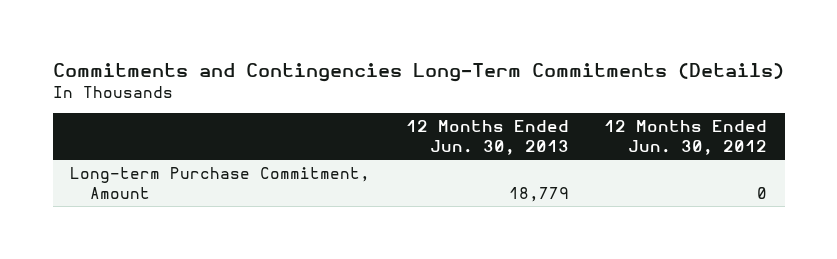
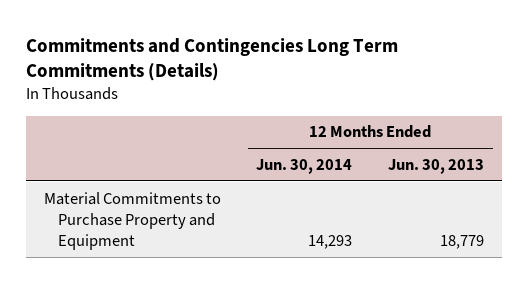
[52,62,784,82] Commitments and Contingencies Long-Term Commitments (Details) -> [26,37,399,82] Commitments and Contingencies Long Term Commitments (Details)
[604,120,768,155] 12 Months Ended Jun. 30, 2012 -> none
none -> [256,158,353,174] Jun. 30, 2014
[70,167,371,199] Long-term Purchase Commitment, Amount -> [44,191,222,251] Material Commitments to Purchase Property and Equipment

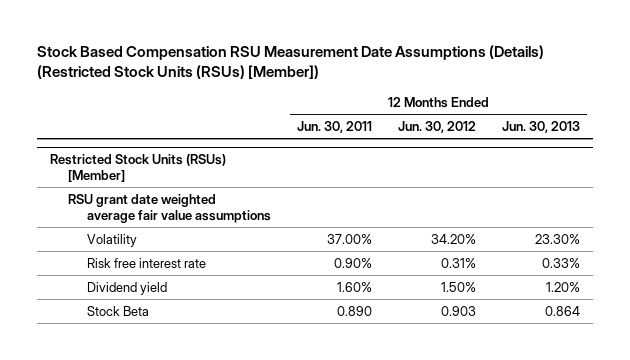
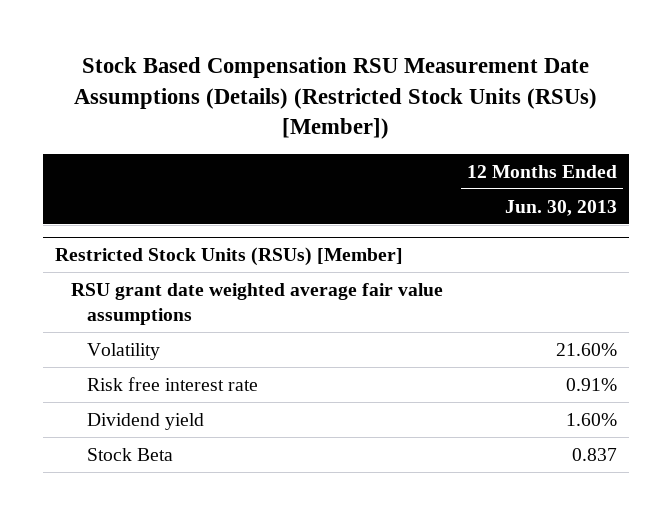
[296,120,372,133] Jun. 30, 2011 -> none
[398,120,477,133] Jun. 30, 2012 -> none
[535,233,581,244] 23.30% -> [556,342,618,356] 21.60%
[542,257,581,268] 0.33% -> [566,377,618,391] 0.91%
[546,281,581,292] 1.20% -> [566,412,618,426] 1.60%
[545,305,581,316] 0.864 -> [572,447,618,461] 0.837

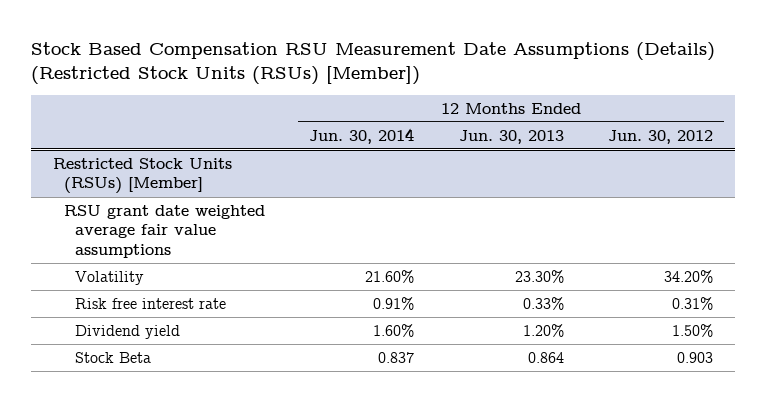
none -> [309,127,415,144] Jun. 30, 2014
none -> [607,129,713,144] Jun. 30, 2012
[556,342,618,356] 21.60% -> [514,269,564,283] 23.30%
[566,377,618,391] 0.91% -> [522,296,564,310] 0.33%
[566,412,618,426] 1.60% -> [522,323,564,337] 1.20%
[572,447,618,461] 0.837 -> [527,351,564,363] 0.864

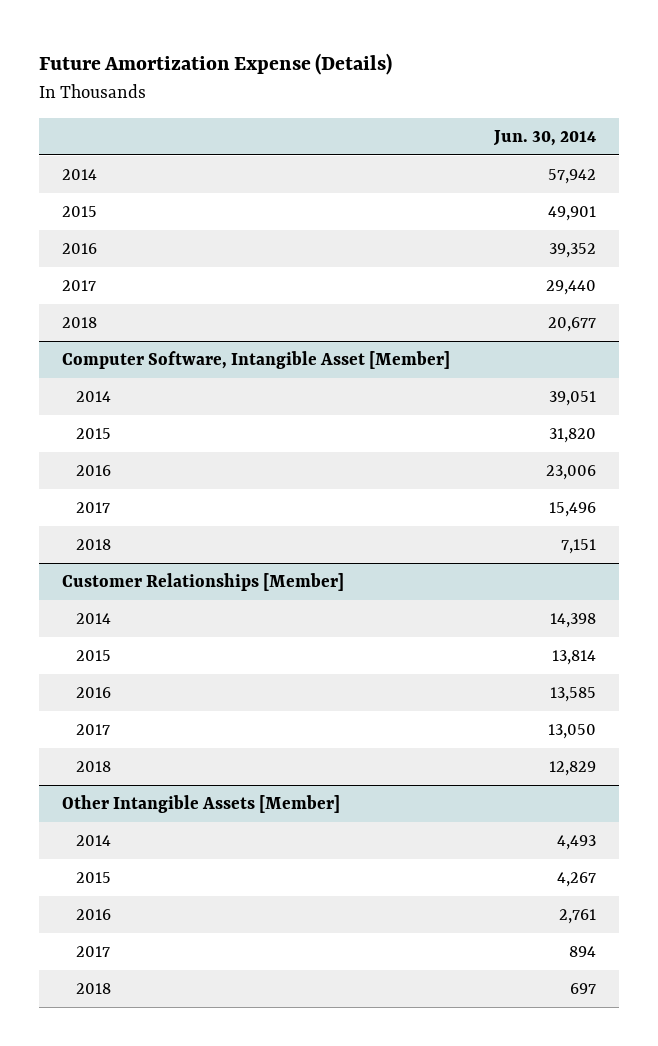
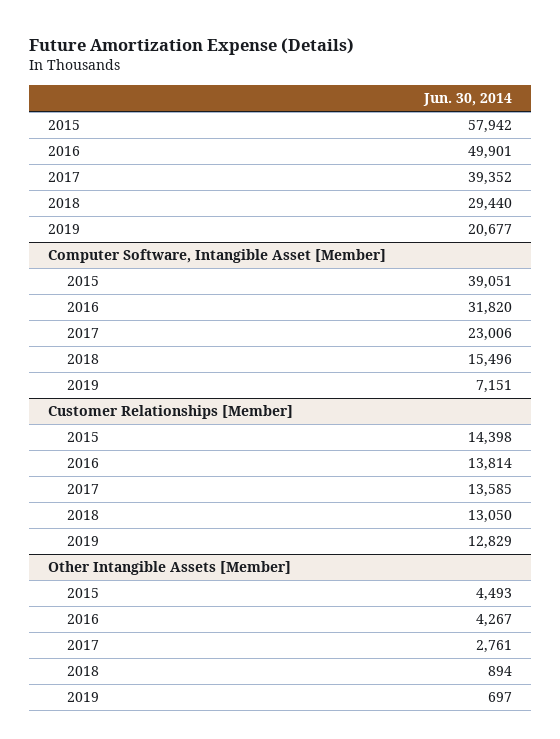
[61,169,97,181] 2014 -> [48,120,81,131] 2015
[61,206,97,218] 2015 -> [48,146,81,157] 2016
[61,243,97,255] 2016 -> [48,172,81,183] 2017
[61,280,96,292] 2017 -> [48,198,81,209] 2018
[61,317,97,329] 2018 -> [48,224,81,235] 2019
[75,391,111,403] 2014 -> [67,276,100,287] 2015
[75,428,111,440] 2015 -> [67,302,100,313] 2016
[75,465,111,477] 2016 -> [67,328,100,339] 2017
[75,502,110,514] 2017 -> [67,354,100,365] 2018
[75,539,111,551] 2018 -> [67,380,100,391] 2019
[75,613,111,625] 2014 -> [67,432,100,443] 2015
[75,650,111,662] 2015 -> [67,458,100,469] 2016
[75,687,111,699] 2016 -> [67,484,100,495] 2017
[75,724,110,736] 2017 -> [67,510,100,521] 2018
[75,761,111,773] 2018 -> [67,536,100,547] 2019
[75,835,111,847] 2014 -> [67,588,100,599] 2015
[75,872,111,884] 2015 -> [67,614,100,625] 2016
[75,909,111,921] 2016 -> [67,640,100,651] 2017
[75,946,110,958] 2017 -> [67,666,100,677] 2018
[75,983,111,995] 2018 -> [67,692,100,703] 2019

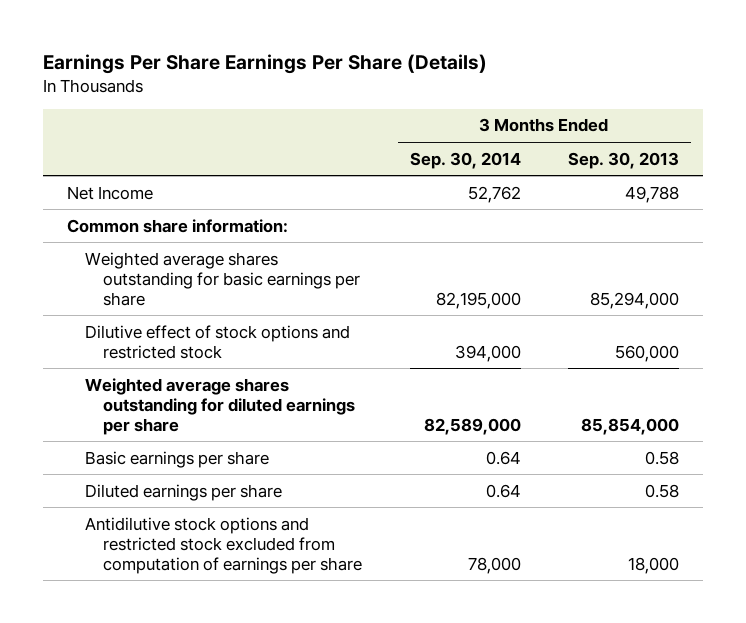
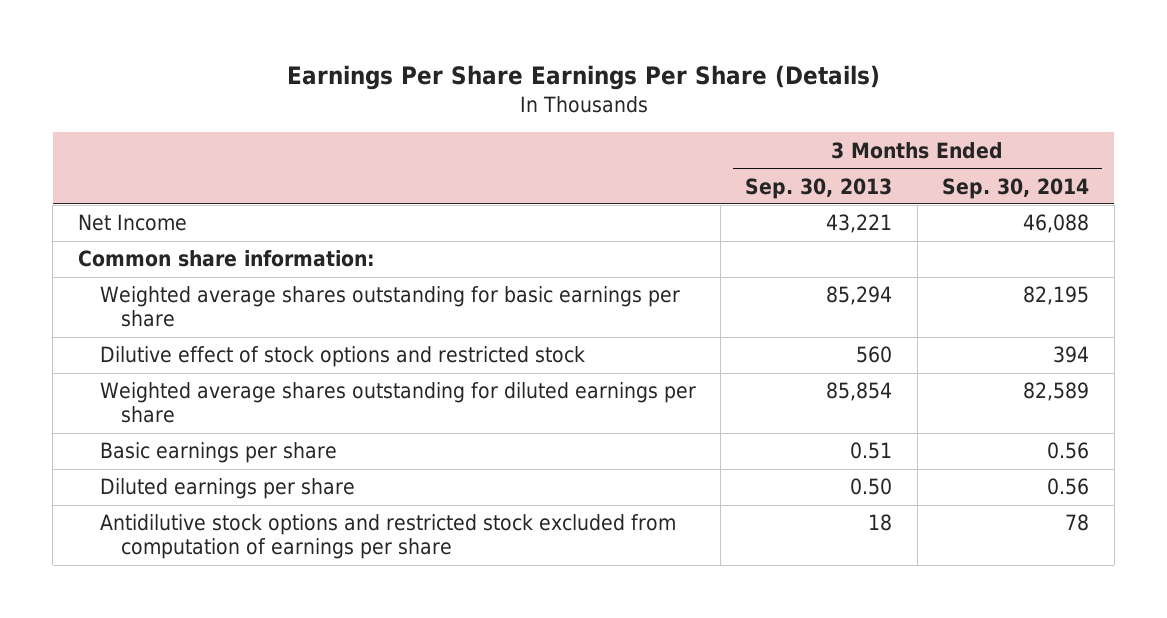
[467,185,521,203] 52,762 -> [1023,214,1090,234] 46,088
[625,185,680,203] 49,788 -> [826,214,893,234] 43,221
[435,291,521,309] 82,195,000 -> [1023,286,1090,306] 82,195
[590,291,680,309] 85,294,000 -> [826,286,893,306] 85,294
[454,344,521,362] 394,000 -> [1053,346,1090,364] 394
[615,344,680,362] 560,000 -> [856,346,893,364] 560
[423,417,521,435] 82,589,000 -> [1023,382,1090,402] 82,589
[581,417,680,435] 85,854,000 -> [826,382,893,402] 85,854
[485,450,521,465] 0.64 -> [1047,442,1090,460] 0.56
[645,450,680,465] 0.58 -> [850,442,893,460] 0.51
[485,483,521,498] 0.64 -> [1047,478,1090,496] 0.56
[645,483,680,498] 0.58 -> [850,478,893,496] 0.50
[467,556,521,574] 78,000 -> [1065,514,1090,532] 78
[628,556,680,574] 18,000 -> [868,514,893,532] 18

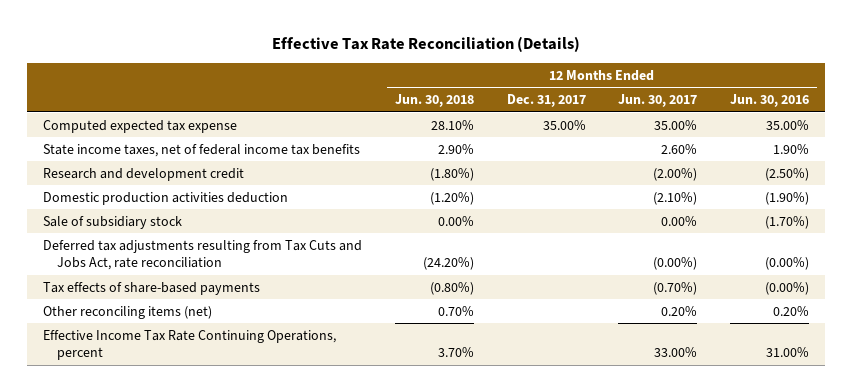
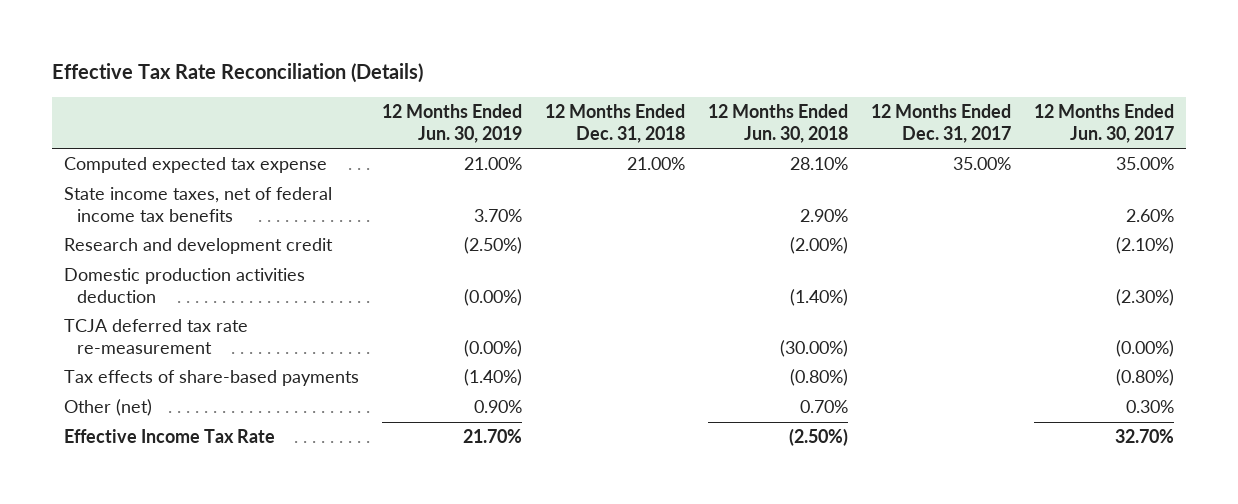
[730,94,810,108] Jun. 30, 2016 -> none
none -> [381,104,522,143] 12 Months Ended Jun. 30, 2019
none -> [544,104,685,143] 12 Months Ended Dec. 31, 2018
[43,215,183,229] Sale of subsidiary stock -> none
[429,167,474,181] (1.80%) -> [790,237,849,255] (2.00%)
[653,167,698,181] (2.00%) -> [1116,237,1175,255] (2.10%)
[429,191,474,205] (1.20%) -> [790,288,849,306] (1.40%)
[653,191,698,205] (2.10%) -> [1116,288,1175,306] (2.30%)
[43,239,363,271] Deferred tax adjustments resulting from Tax Cuts and Jobs Act, rate reconciliation -> [63,319,248,354] TCJA deferred tax rate re-measurement
[422,257,474,271] (24.20%) -> [780,339,849,357] (30.00%)
[653,281,698,295] (0.70%) -> [1116,369,1175,387] (0.80%)
[43,305,213,319] Other reconciling items (net) -> [63,399,152,417] Other (net)
[661,305,698,316] 0.20% -> [1126,400,1175,414] 0.30%
[43,329,337,361] Effective Income Tax Rate Continuing Operations, percent -> [63,429,275,444] Effective Income Tax Rate
[437,347,474,358] 3.70% -> [789,428,849,447] (2.50%)
[654,347,698,358] 33.00% -> [1115,429,1175,444] 32.70%

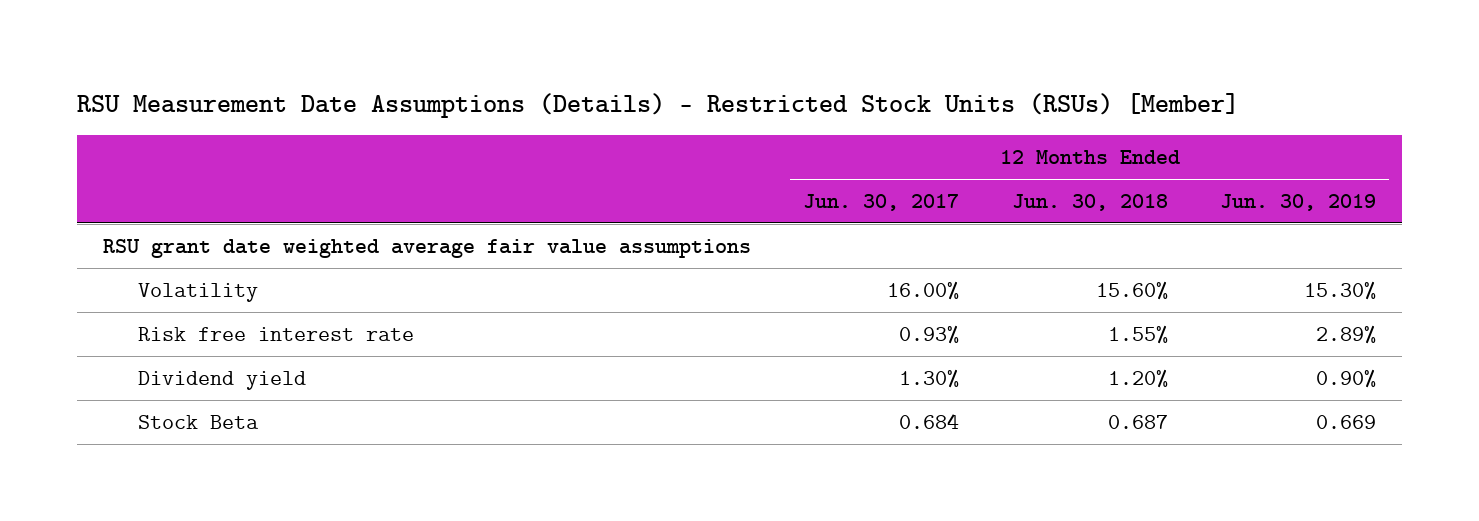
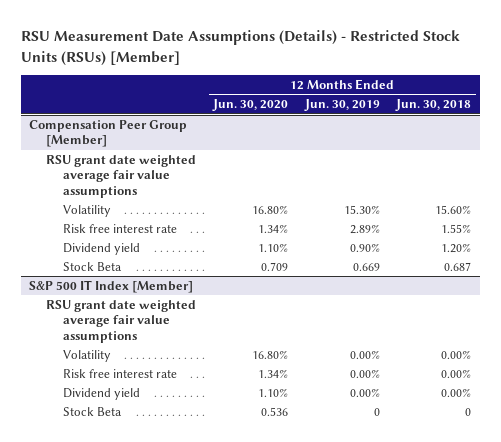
[803,193,960,211] Jun. 30, 2017 -> none
none -> [211,99,288,112] Jun. 30, 2020
none -> [29,120,188,148] Compensation Peer Group [Member]
none -> [29,280,194,294] S&P 500 IT Index [Member]
none -> [46,300,197,343] RSU grant date weighted average fair value assumptions
none -> [63,350,112,363] Volatility
none -> [63,369,178,379] Risk free interest rate
none -> [63,388,141,401] Dividend yield
none -> [63,407,123,417] Stock Beta

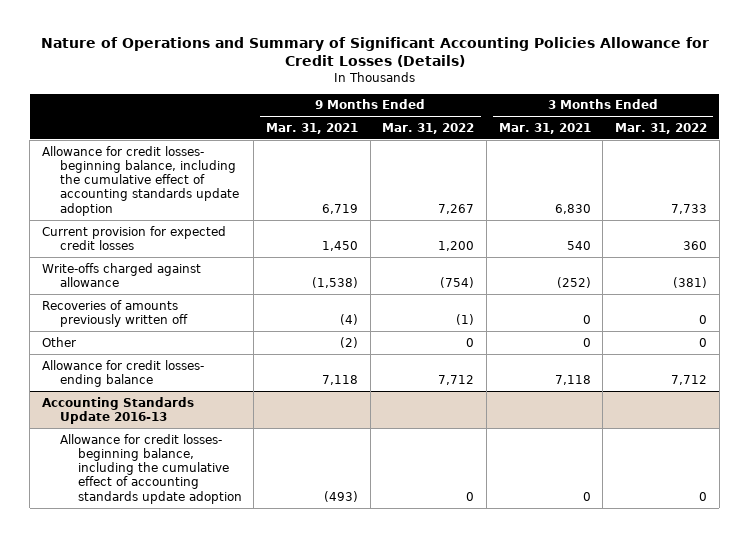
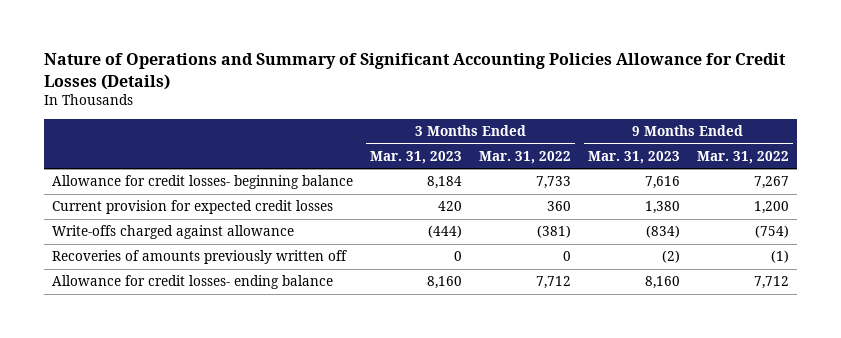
[266,122,359,134] Mar. 31, 2021 -> none
[498,122,591,134] Mar. 31, 2021 -> none
none -> [370,150,463,164] Mar. 31, 2023
none -> [587,150,680,164] Mar. 31, 2023
[42,145,239,216] Allowance for credit losses- beginning balance, including the cumulative effect of accounting standards update adoption -> [52,175,354,190] Allowance for credit losses- beginning balance
[42,336,77,347] Other -> none
[42,396,195,424] Accounting Standards Update 2016-13 -> none
[59,433,242,504] Allowance for credit losses- beginning balance, including the cumulative effect of accounting standards update adoption -> none

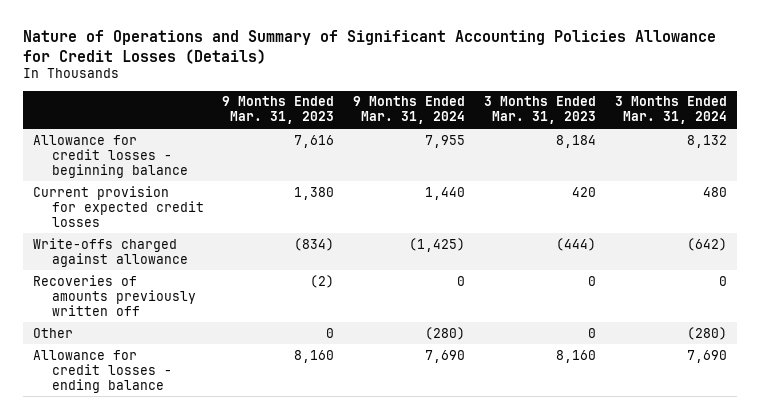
[479,150,572,164] Mar. 31, 2022 -> none
[696,150,789,164] Mar. 31, 2022 -> none
none -> [353,96,466,125] 9 Months Ended Mar. 31, 2024
none -> [615,96,728,125] 3 Months Ended Mar. 31, 2024
[52,175,354,190] Allowance for credit losses- beginning balance -> [32,134,188,178] Allowance for credit losses - beginning balance
none -> [32,327,73,338] Other
[52,275,334,290] Allowance for credit losses- ending balance -> [32,349,172,393] Allowance for credit losses - ending balance

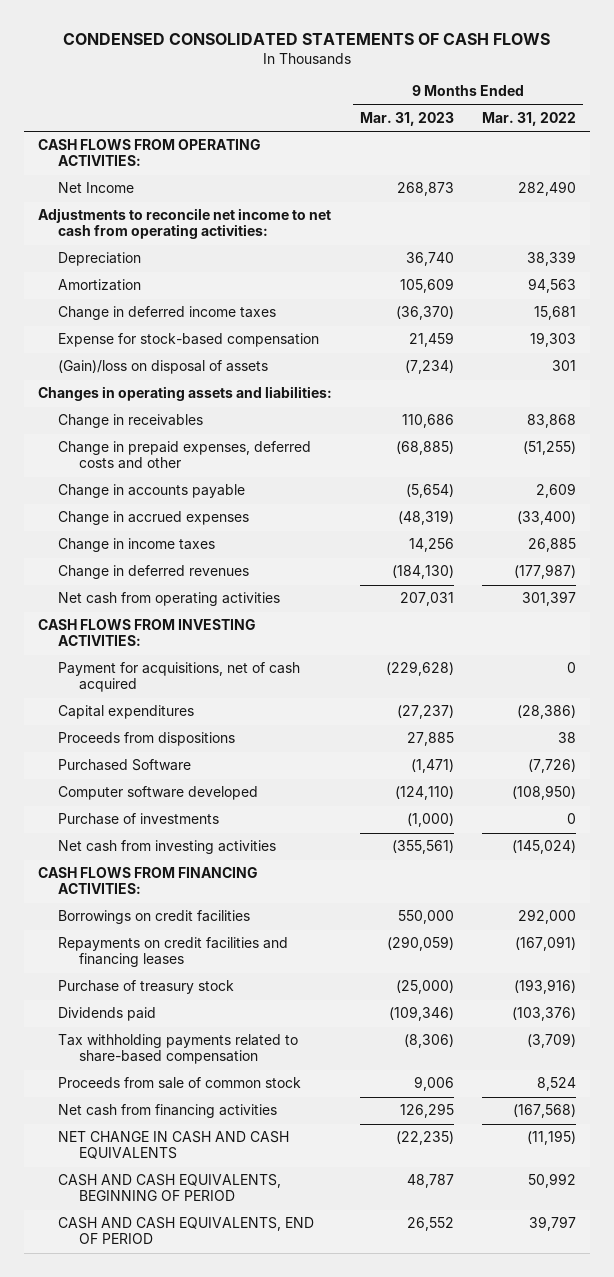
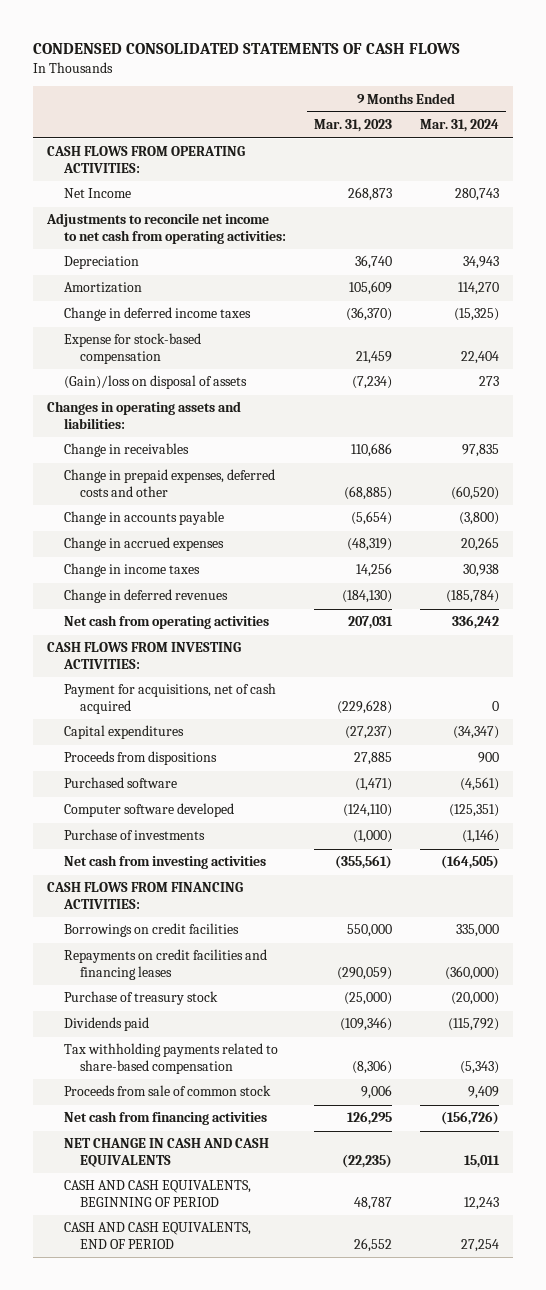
[482,111,577,126] Mar. 31, 2022 -> none
none -> [419,119,499,133] Mar. 31, 2024
[58,759,192,772] Purchased Software -> [63,777,177,789] Purchased software

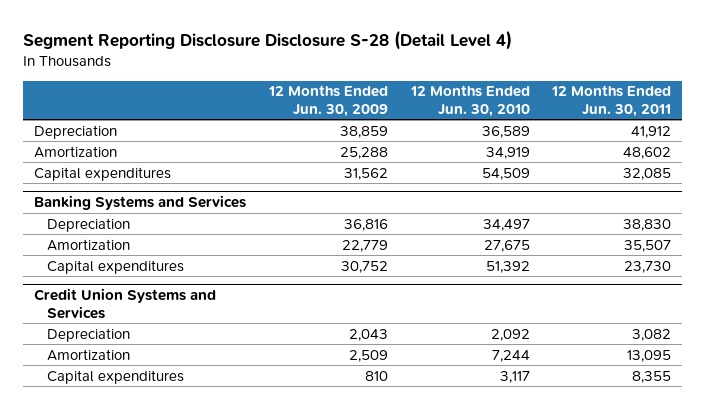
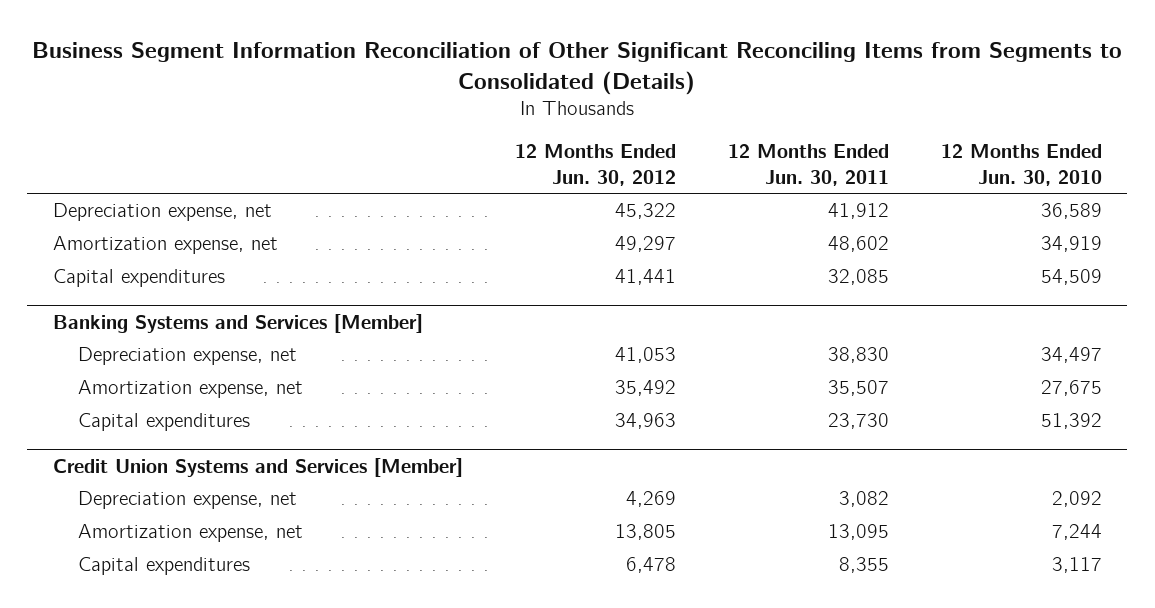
[22,29,512,50] Segment Reporting Disclosure Disclosure S-28 (Detail Level 4) -> [32,41,1123,95] Business Segment Information Reconciliation of Other Significant Reconciling Items from Segments to Consolidated (Details)
[267,85,388,117] 12 Months Ended Jun. 30, 2009 -> none
none -> [514,144,676,186] 12 Months Ended Jun. 30, 2012
[34,124,118,139] Depreciation -> [53,203,273,222] Depreciation expense, net
[34,145,118,158] Amortization -> [53,236,279,255] Amortization expense, net
[34,195,247,211] Banking Systems and Services -> [53,313,424,333] Banking Systems and Services [Member]
[46,217,130,232] Depreciation -> [78,347,298,366] Depreciation expense, net
[46,238,130,251] Amortization -> [78,380,304,399] Amortization expense, net
[34,288,217,319] Credit Union Systems and Services -> [53,457,464,477] Credit Union Systems and Services [Member]
[46,327,130,342] Depreciation -> [78,491,298,510] Depreciation expense, net
[46,348,130,361] Amortization -> [78,524,304,543] Amortization expense, net

